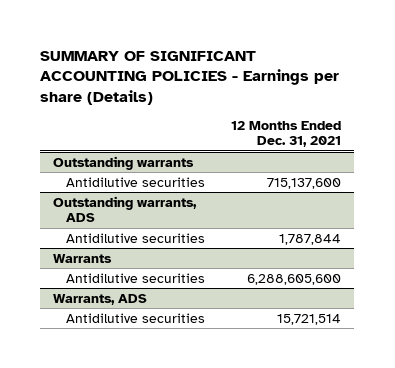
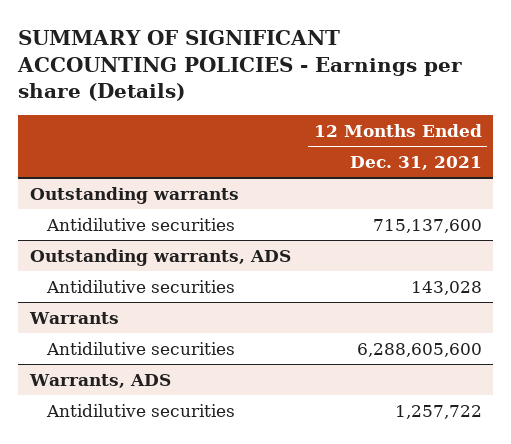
[279,233,342,245] 1,787,844 -> [410,280,482,295] 143,028
[277,313,342,325] 15,721,514 -> [394,404,482,419] 1,257,722

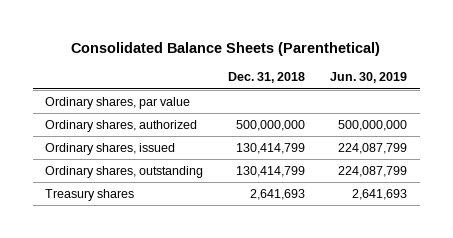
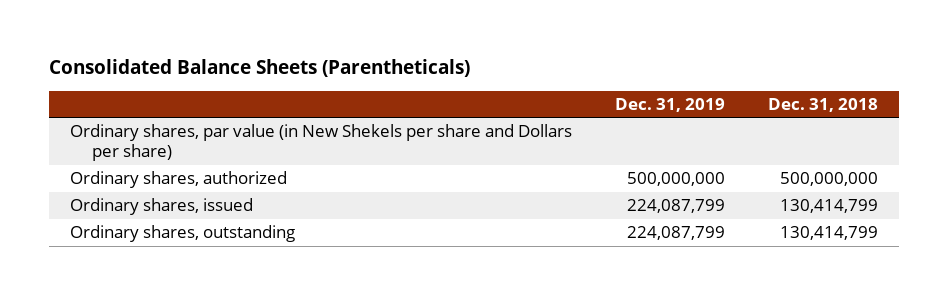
[71,41,381,56] Consolidated Balance Sheets (Parenthetical) -> [49,59,471,78] Consolidated Balance Sheets (Parentheticals)
[330,72,408,84] Jun. 30, 2019 -> none
none -> [614,97,725,112] Dec. 31, 2019
[45,97,191,110] Ordinary shares, par value -> [70,124,573,162] Ordinary shares, par value (in New Shekels per share and Dollars per share)
[45,189,135,202] Treasury shares -> none

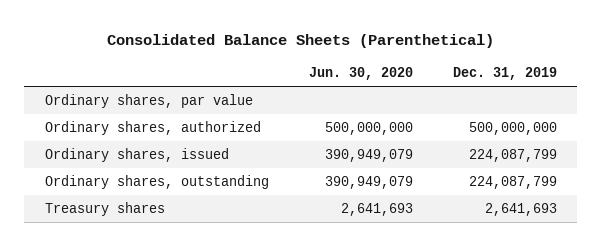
[49,59,471,78] Consolidated Balance Sheets (Parentheticals) -> [106,34,494,49] Consolidated Balance Sheets (Parenthetical)
[767,97,878,112] Dec. 31, 2018 -> none
none -> [308,67,413,81] Jun. 30, 2020
[70,124,573,162] Ordinary shares, par value (in New Shekels per share and Dollars per share) -> [44,94,253,109] Ordinary shares, par value
none -> [44,202,165,217] Treasury shares

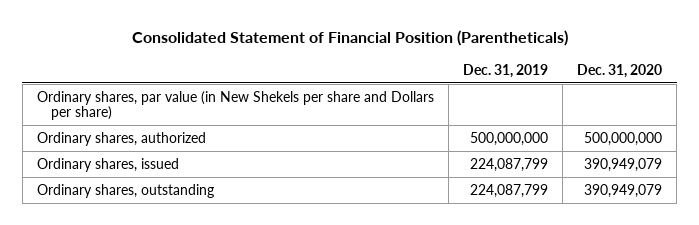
[106,34,494,49] Consolidated Balance Sheets (Parenthetical) -> [131,30,568,47] Consolidated Statement of Financial Position (Parentheticals)
[308,67,413,81] Jun. 30, 2020 -> none
none -> [577,63,663,78] Dec. 31, 2020
[44,94,253,109] Ordinary shares, par value -> [37,90,435,121] Ordinary shares, par value (in New Shekels per share and Dollars per share)
[44,202,165,217] Treasury shares -> none

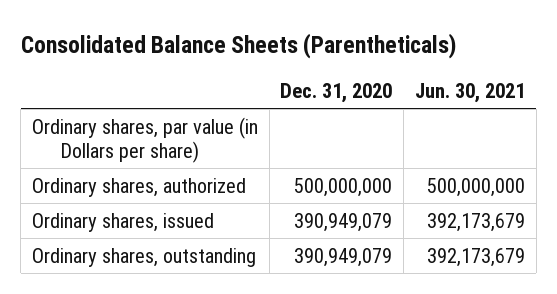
[131,30,568,47] Consolidated Statement of Financial Position (Parentheticals) -> [20,32,456,59] Consolidated Balance Sheets (Parentheticals)
[463,63,549,78] Dec. 31, 2019 -> none
none -> [414,83,525,104] Jun. 30, 2021
[37,90,435,121] Ordinary shares, par value (in New Shekels per share and Dollars per share) -> [31,116,258,164] Ordinary shares, par value (in Dollars per share)

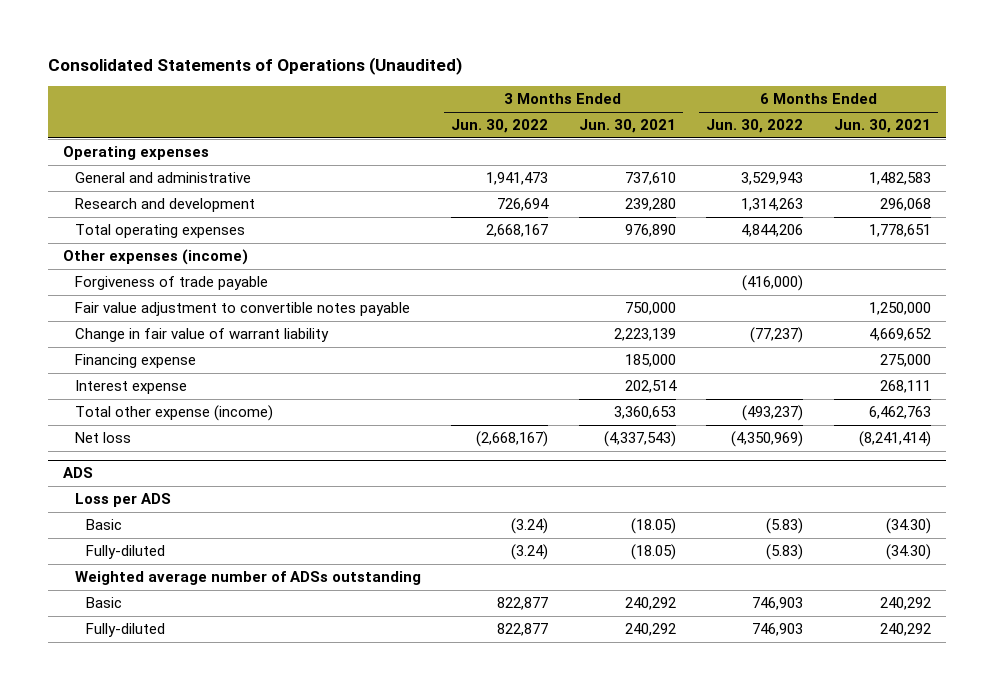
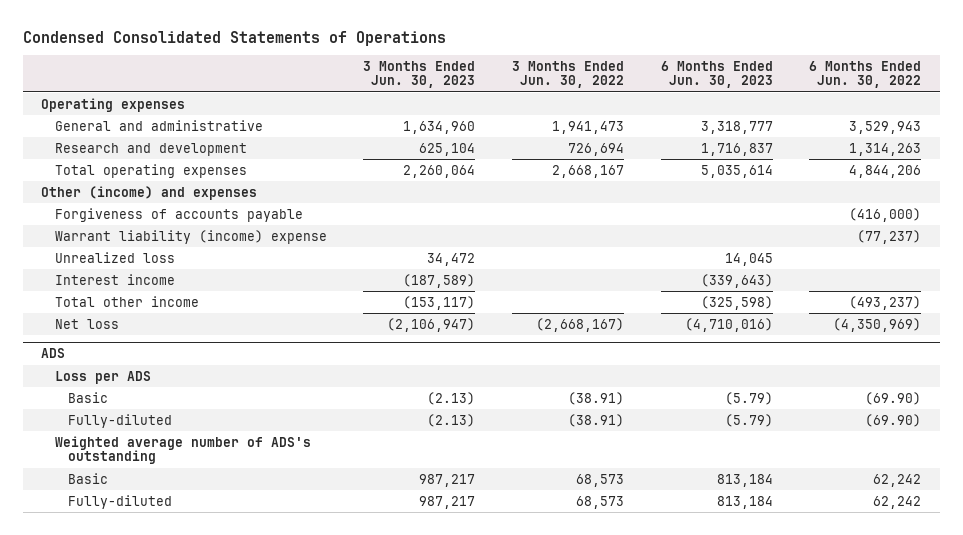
[48,57,463,76] Consolidated Statements of Operations (Unaudited) -> [22,30,446,46] Condensed Consolidated Statements of Operations
[578,119,676,134] Jun. 30, 2021 -> none
[833,119,931,134] Jun. 30, 2021 -> none
none -> [363,60,476,89] 3 Months Ended Jun. 30, 2023
none -> [660,60,773,89] 6 Months Ended Jun. 30, 2023
[74,302,410,317] Fair value adjustment to convertible notes payable -> none
[74,354,196,369] Financing expense -> none
[74,380,187,395] Interest expense -> none
[63,249,249,266] Other expenses (income) -> [41,185,258,200] Other (income) and expenses
[74,276,268,291] Forgiveness of trade payable -> [54,207,303,222] Forgiveness of accounts payable
[74,328,329,343] Change in fair value of warrant liability -> [54,229,327,244] Warrant liability (income) expense
none -> [54,251,175,263] Unrealized loss
none -> [54,273,175,285] Interest income
[74,405,273,422] Total other expense (income) -> [54,295,199,307] Total other income
[511,518,549,535] (3.24) -> [568,391,625,405] (38.91)
[766,518,804,535] (5.83) -> [865,391,922,405] (69.90)
[511,544,549,561] (3.24) -> [568,413,625,427] (38.91)
[766,544,804,561] (5.83) -> [865,413,922,427] (69.90)
[74,571,421,586] Weighted average number of ADSs outstanding -> [54,435,311,465] Weighted average number of ADS's outstanding
[497,597,549,611] 822,877 -> [576,473,625,487] 68,573
[752,597,804,611] 746,903 -> [873,473,922,487] 62,242
[497,623,549,637] 822,877 -> [576,495,625,509] 68,573
[752,623,804,637] 746,903 -> [873,495,922,509] 62,242

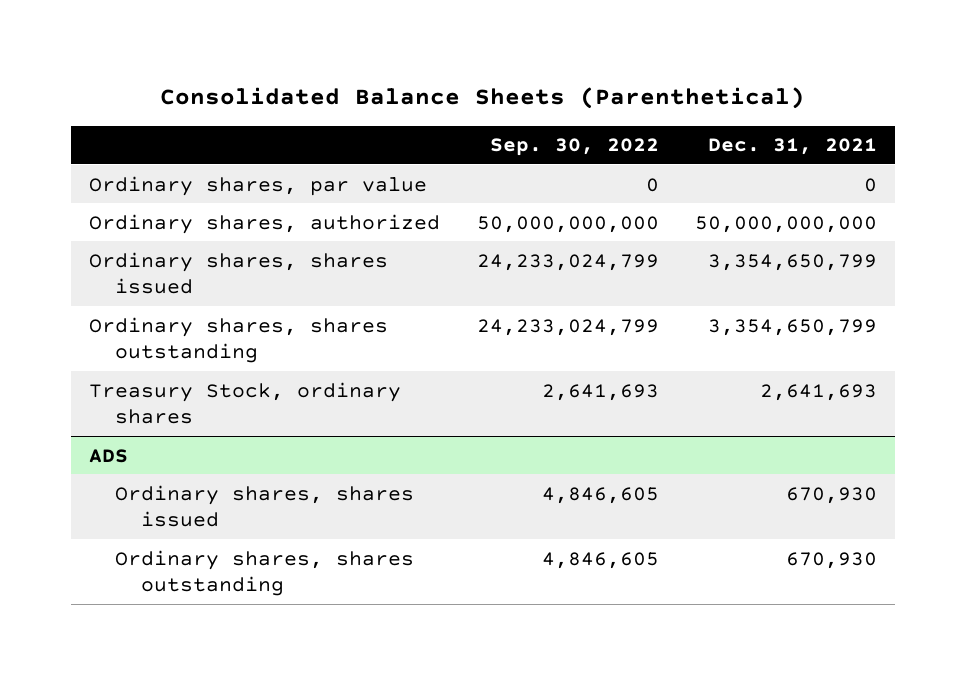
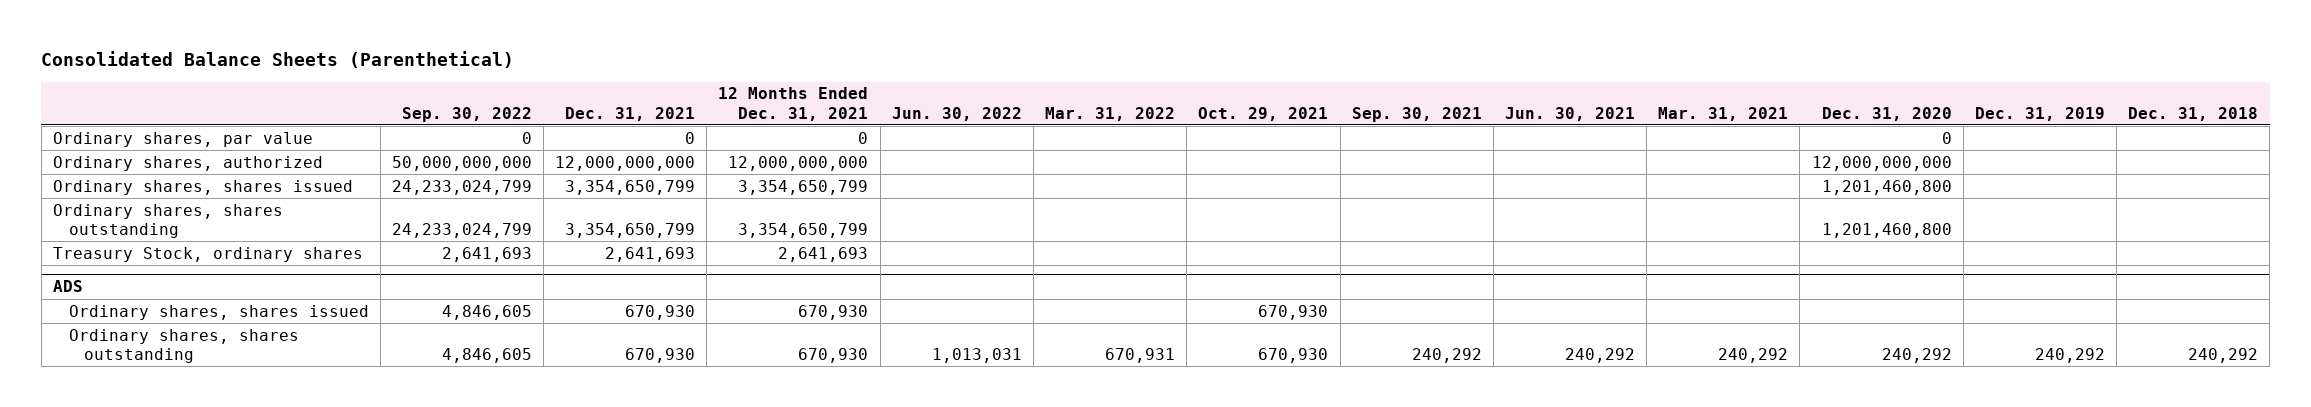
none -> [718,87,869,121] 12 Months Ended Dec. 31, 2021
none -> [891,106,1022,121] Jun. 30, 2022
none -> [1045,106,1176,121] Mar. 31, 2022
none -> [1198,106,1329,121] Oct. 29, 2021
none -> [1351,106,1482,122] Sep. 30, 2021
none -> [1504,106,1635,121] Jun. 30, 2021
none -> [1658,106,1789,121] Mar. 31, 2021
none -> [1821,106,1952,121] Dec. 31, 2020
none -> [1974,106,2105,121] Dec. 31, 2019
none -> [2128,106,2259,121] Dec. 31, 2018
[695,215,878,233] 50,000,000,000 -> [555,155,696,171] 12,000,000,000

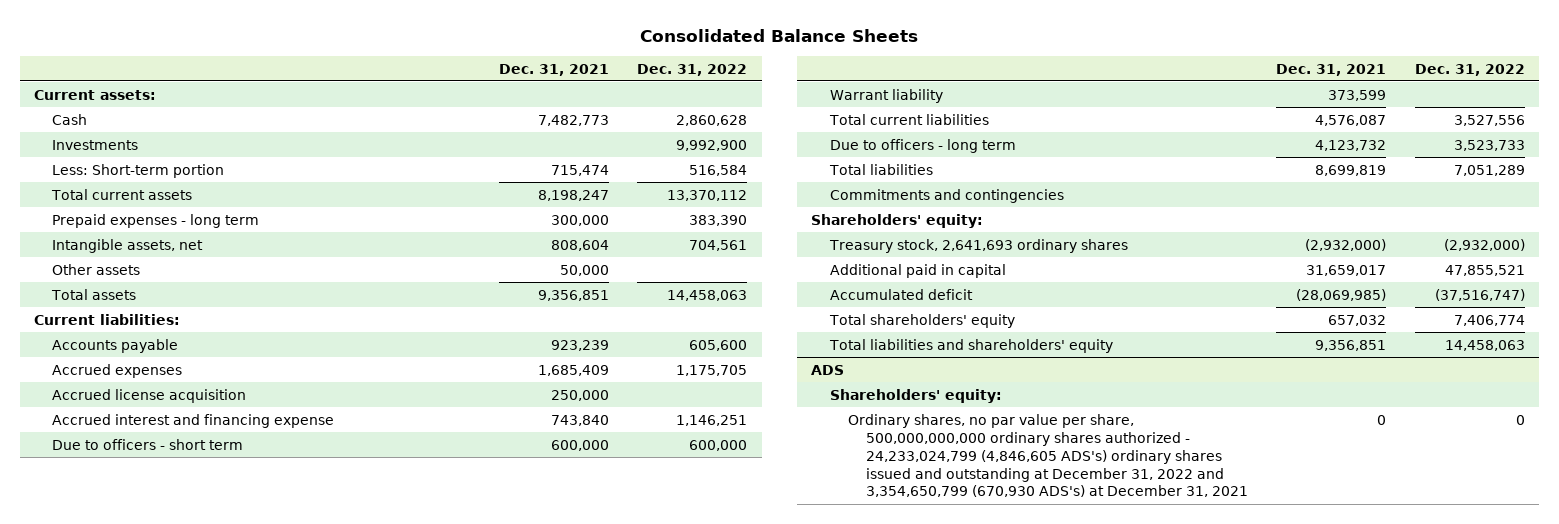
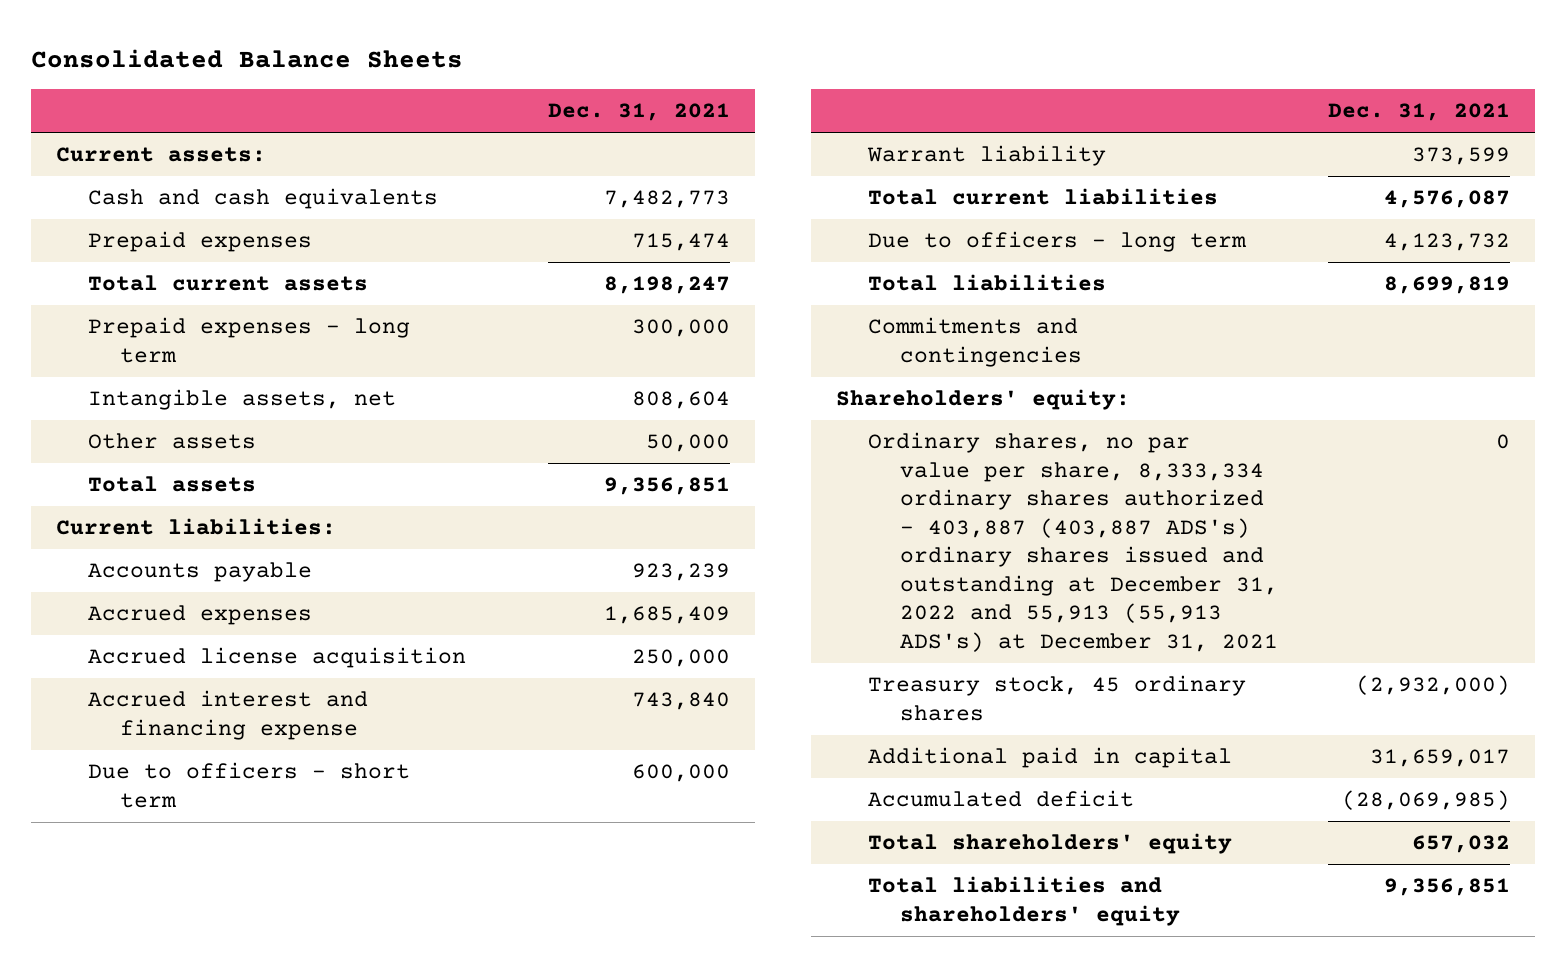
[637,63,748,76] Dec. 31, 2022 -> none
[52,139,139,150] Investments -> none
[52,113,88,125] Cash -> [87,188,438,210] Cash and cash equivalents
[52,163,225,178] Less: Short-term portion -> [87,231,312,253] Prepaid expenses
none -> [868,432,1278,653] Ordinary shares, no par value per share, 8,333,334 ordinary shares authorized - 403,887 (403,887 ADS's) ordinary shares issued and outstanding at December 31, 2022 and 55,913 (55,913 ADS's) at December 31, 2021
[828,238,1128,253] Treasury stock, 2,641,693 ordinary shares -> [868,675,1247,721] Treasury stock, 45 ordinary shares
[811,364,845,375] ADS -> none
[829,388,1002,403] Shareholders' equity: -> none
[847,413,1248,498] Ordinary shares, no par value per share, 500,000,000,000 ordinary shares authorized - 24,233,024,799 (4,846,605 ADS's) ordinary shares issued and outstanding at December 31, 2022 and 3,354,650,799 (670,930 ADS's) at December 31, 2021 -> none

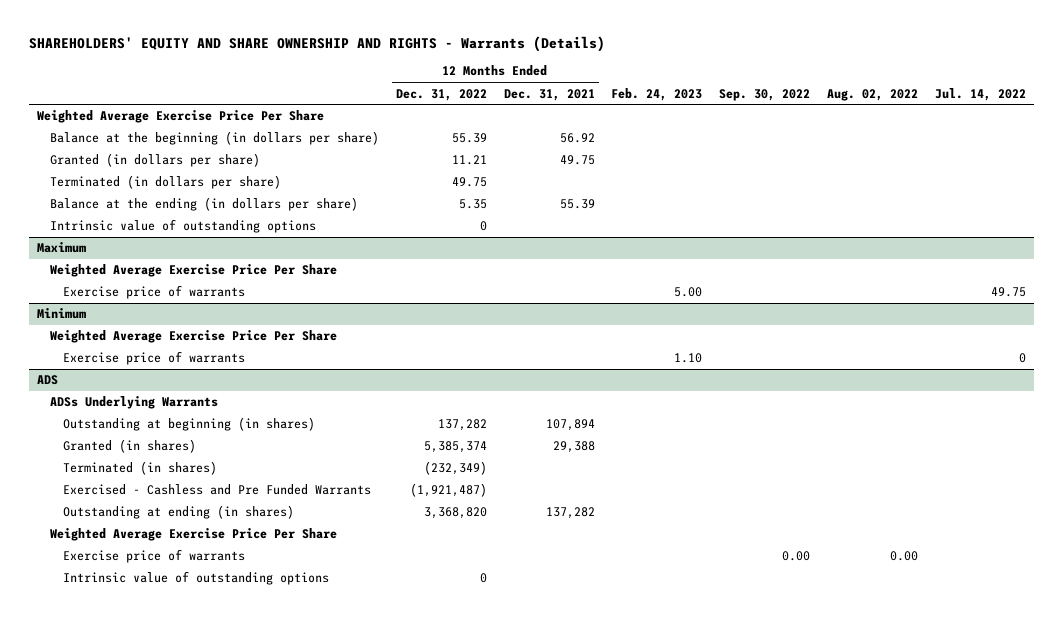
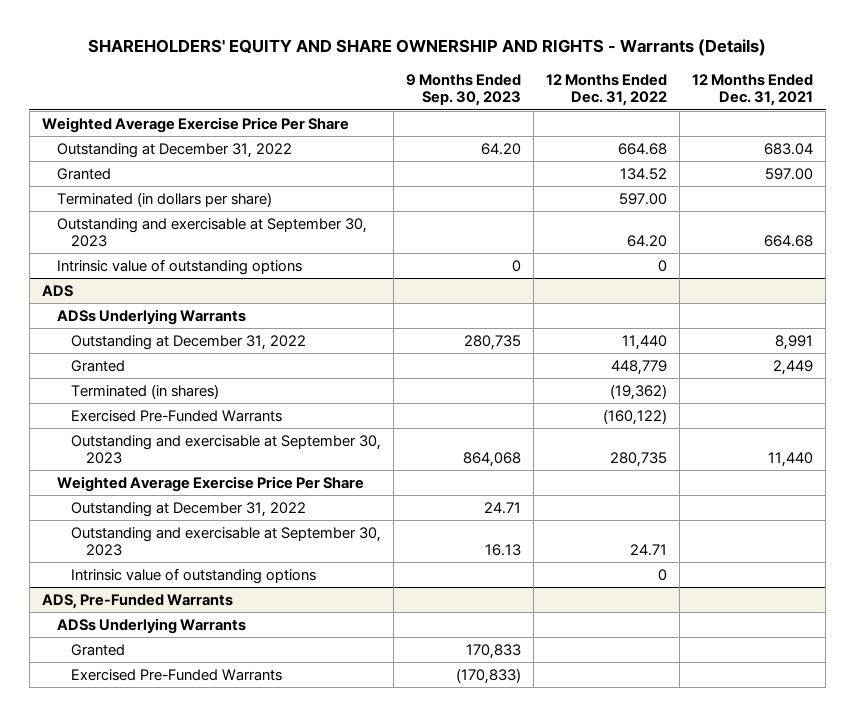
[611,87,703,101] Feb. 24, 2023 -> none
[719,88,811,101] Sep. 30, 2022 -> none
[826,88,918,101] Aug. 02, 2022 -> none
[934,87,1026,101] Jul. 14, 2022 -> none
none -> [406,73,522,107] 9 Months Ended Sep. 30, 2023
[50,131,380,146] Balance at the beginning (in dollars per share) -> none
[50,197,359,212] Balance at the ending (in dollars per share) -> none
none -> [56,142,292,158] Outstanding at December 31, 2022
[50,153,261,168] Granted (in dollars per share) -> [56,167,111,180] Granted
[451,155,487,166] 11.21 -> [620,167,668,180] 134.52
[559,155,595,166] 49.75 -> [765,167,814,180] 597.00
[451,177,487,188] 49.75 -> [619,192,668,205] 597.00
none -> [56,217,367,248] Outstanding and exercisable at September 30, 2023
[37,242,87,254] Maximum -> none
[50,264,338,278] Weighted Average Exercise Price Per Share -> none
[63,285,246,300] Exercise price of warrants -> none
[37,308,87,320] Minimum -> none
[50,330,338,344] Weighted Average Exercise Price Per Share -> none
[63,351,246,366] Exercise price of warrants -> none
[63,417,316,432] Outstanding at beginning (in shares) -> [71,334,307,350] Outstanding at December 31, 2022
[437,419,487,432] 137,282 -> [622,334,668,350] 11,440
[545,419,595,432] 107,894 -> [775,334,814,350] 8,991
[63,439,197,454] Granted (in shares) -> [71,359,126,372] Granted
[423,441,487,454] 5,385,374 -> [611,359,668,375] 448,779
[552,441,595,454] 29,388 -> [773,359,814,375] 2,449
[423,461,487,476] (232,349) -> [610,383,668,400] (19,362)
[63,484,372,496] Exercised - Cashless and Pre Funded Warrants -> [71,409,283,422] Exercised Pre-Funded Warrants
[409,483,487,498] (1,921,487) -> [603,408,668,425] (160,122)
[63,505,295,520] Outstanding at ending (in shares) -> [71,434,382,465] Outstanding and exercisable at September 30, 2023
[423,507,487,520] 3,368,820 -> [610,452,668,468] 280,735
[545,507,595,520] 137,282 -> [768,452,814,468] 11,440
[63,549,246,564] Exercise price of warrants -> none
none -> [71,501,307,517] Outstanding at December 31, 2022
none -> [71,526,382,557] Outstanding and exercisable at September 30, 2023
none -> [41,593,233,609] ADS, Pre-Funded Warrants
none -> [56,617,246,634] ADSs Underlying Warrants
none -> [71,643,126,656] Granted
none -> [71,668,283,681] Exercised Pre-Funded Warrants

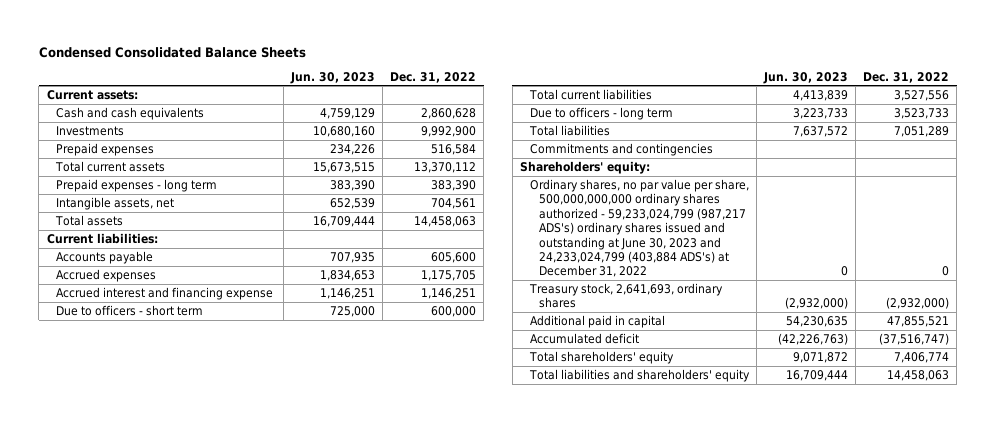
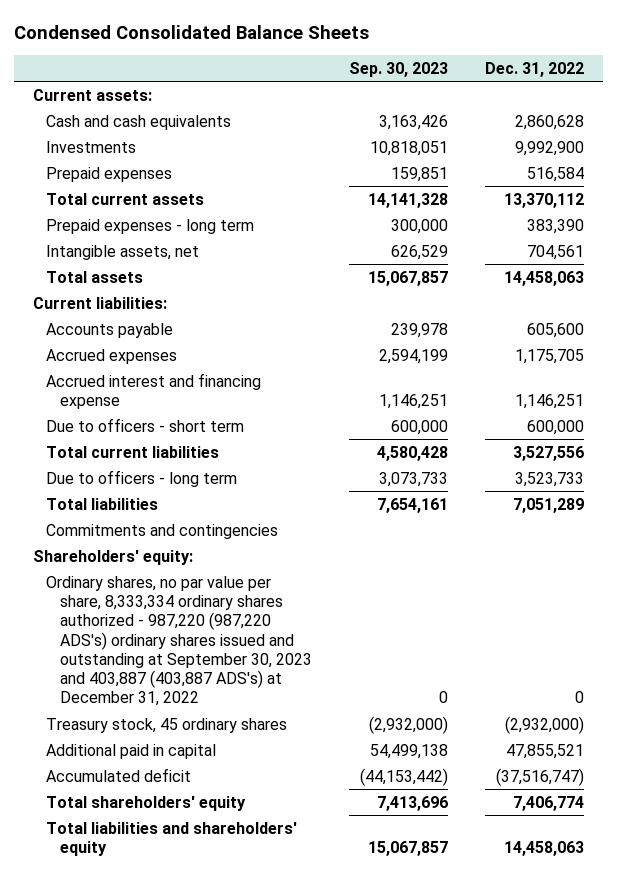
[289,71,375,84] Jun. 30, 2023 -> none
none -> [348,62,448,78] Sep. 30, 2023
[529,178,749,278] Ordinary shares, no par value per share, 500,000,000,000 ordinary shares authorized - 59,233,024,799 (987,217 ADS's) ordinary shares issued and outstanding at June 30, 2023 and 24,233,024,799 (403,884 ADS's) at December 31, 2022 -> [46,575,312,707] Ordinary shares, no par value per share, 8,333,334 ordinary shares authorized - 987,220 (987,220 ADS's) ordinary shares issued and outstanding at September 30, 2023 and 403,887 (403,887 ADS's) at December 31, 2022
[528,282,723,309] Treasury stock, 2,641,693, ordinary shares -> [46,717,288,733] Treasury stock, 45 ordinary shares

